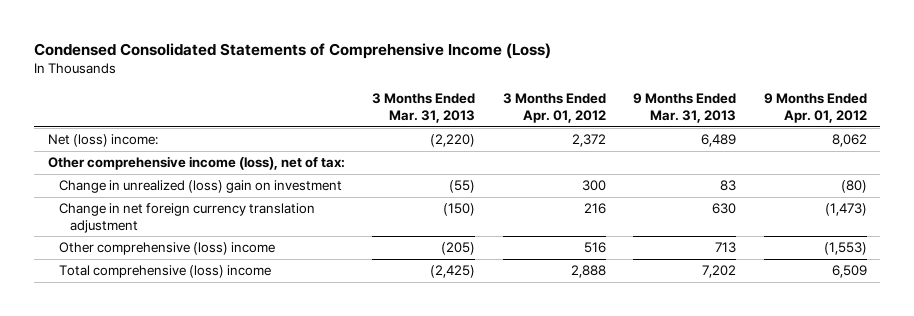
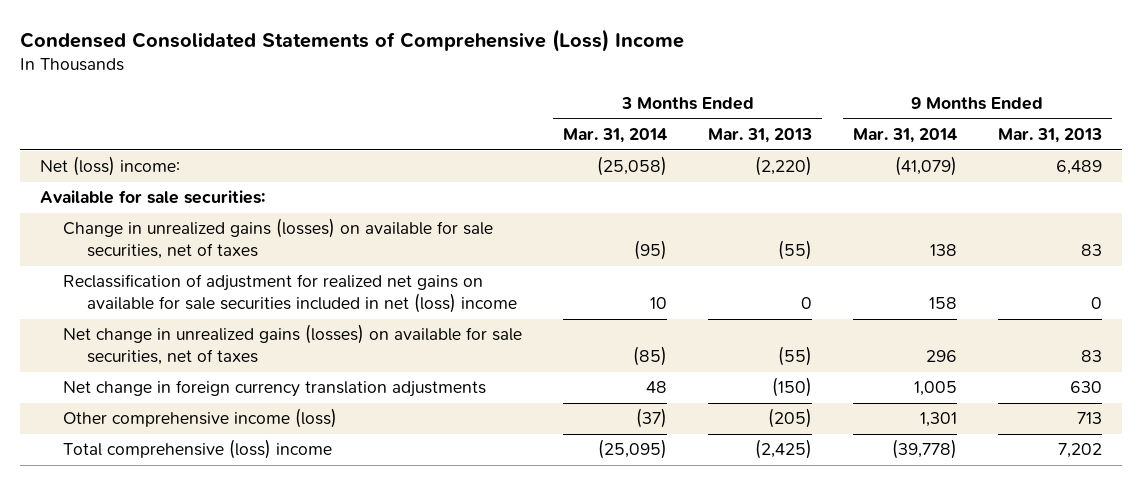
[33,43,551,60] Condensed Consolidated Statements of Comprehensive Income (Loss) -> [19,28,684,52] Condensed Consolidated Statements of Comprehensive (Loss) Income
[502,93,606,124] 3 Months Ended Apr. 01, 2012 -> none
[763,93,867,124] 9 Months Ended Apr. 01, 2012 -> none
none -> [563,127,668,143] Mar. 31, 2014
none -> [852,127,957,143] Mar. 31, 2014
[47,156,345,171] Other comprehensive income (loss), net of tax: -> none
none -> [40,190,266,205] Available for sale securities:
[58,180,342,194] Change in unrealized (loss) gain on investment -> [63,218,494,260] Change in unrealized gains (losses) on available for sale securities, net of taxes
none -> [63,274,517,314] Reclassification of adjustment for realized net gains on available for sale securities included in net (loss) income
none -> [63,324,523,366] Net change in unrealized gains (losses) on available for sale securities, net of taxes
[58,203,315,233] Change in net foreign currency translation adjustment -> [63,380,487,398] Net change in foreign currency translation adjustments
[58,242,275,256] Other comprehensive (loss) income -> [63,408,338,429] Other comprehensive income (loss)

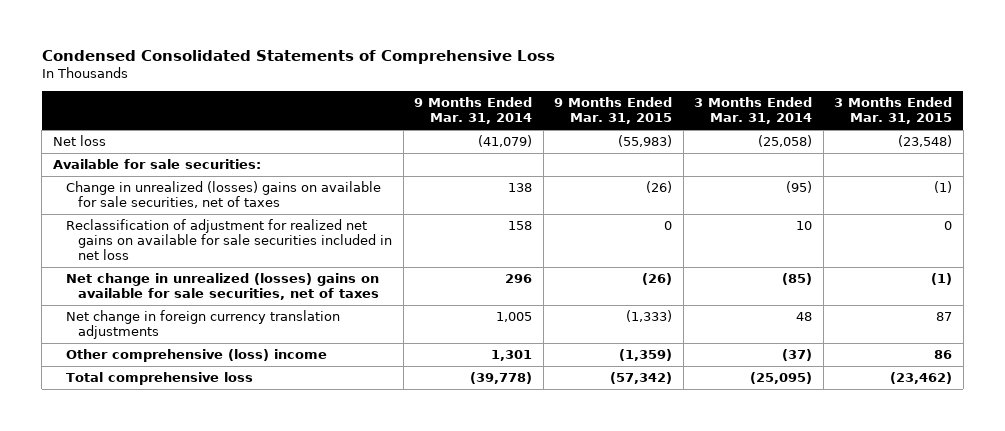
[19,28,684,52] Condensed Consolidated Statements of Comprehensive (Loss) Income -> [41,50,555,65] Condensed Consolidated Statements of Comprehensive Loss
[708,127,813,143] Mar. 31, 2013 -> none
[997,127,1102,143] Mar. 31, 2013 -> none
none -> [554,97,673,125] 9 Months Ended Mar. 31, 2015
none -> [834,97,953,125] 3 Months Ended Mar. 31, 2015
[40,156,181,177] Net (loss) income: -> [52,135,106,147] Net loss
[63,218,494,260] Change in unrealized gains (losses) on available for sale securities, net of taxes -> [65,181,381,209] Change in unrealized (losses) gains on available for sale securities, net of taxes
[63,274,517,314] Reclassification of adjustment for realized net gains on available for sale securities included in net (loss) income -> [65,219,393,261] Reclassification of adjustment for realized net gains on available for sale securities included in net loss
[63,324,523,366] Net change in unrealized gains (losses) on available for sale securities, net of taxes -> [65,273,380,301] Net change in unrealized (losses) gains on available for sale securities, net of taxes
[63,408,338,429] Other comprehensive income (loss) -> [65,349,327,363] Other comprehensive (loss) income
[63,439,333,460] Total comprehensive (loss) income -> [65,372,253,386] Total comprehensive loss

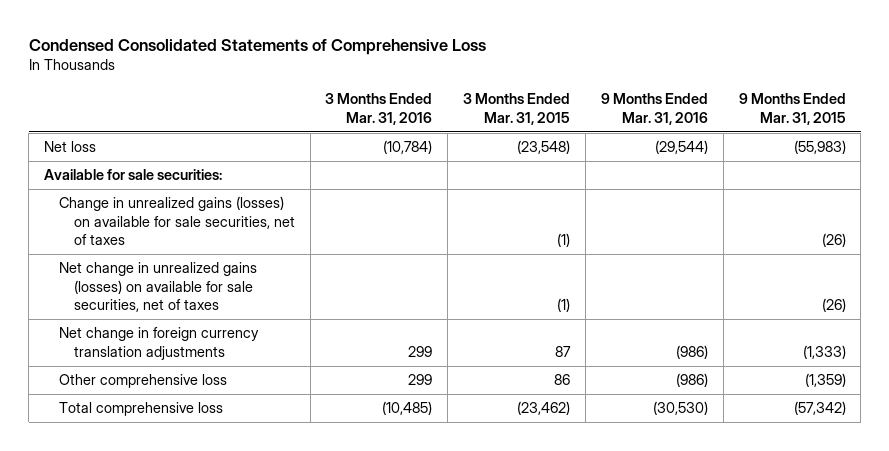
[414,97,533,125] 9 Months Ended Mar. 31, 2014 -> none
[694,97,813,125] 3 Months Ended Mar. 31, 2014 -> none
none -> [325,93,433,125] 3 Months Ended Mar. 31, 2016
none -> [600,93,708,125] 9 Months Ended Mar. 31, 2016
[65,219,393,261] Reclassification of adjustment for realized net gains on available for sale securities included in net loss -> none
[65,181,381,209] Change in unrealized (losses) gains on available for sale securities, net of taxes -> [58,196,295,246] Change in unrealized gains (losses) on available for sale securities, net of taxes
[65,273,380,301] Net change in unrealized (losses) gains on available for sale securities, net of taxes -> [58,262,257,313] Net change in unrealized gains (losses) on available for sale securities, net of taxes
[65,349,327,363] Other comprehensive (loss) income -> [58,374,227,389] Other comprehensive loss

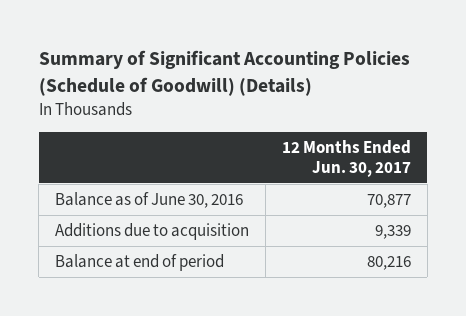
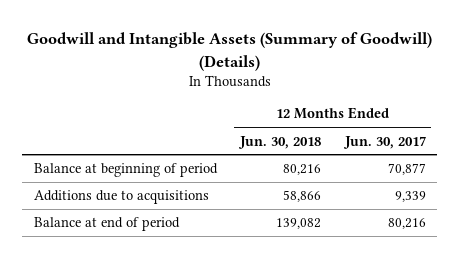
[38,50,410,96] Summary of Significant Accounting Policies (Schedule of Goodwill) (Details) -> [26,32,432,71] Goodwill and Intangible Assets (Summary of Goodwill) (Details)
none -> [238,135,322,149] Jun. 30, 2018
[55,192,244,209] Balance as of June 30, 2016 -> [33,163,218,178] Balance at beginning of period
[55,223,250,241] Additions due to acquisition -> [33,190,209,205] Additions due to acquisitions

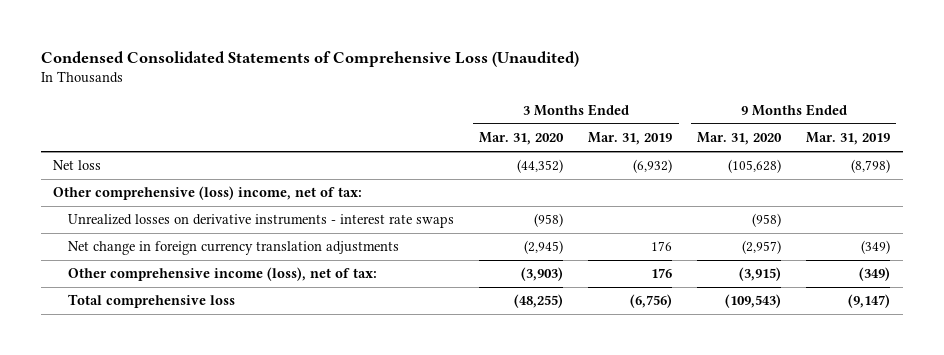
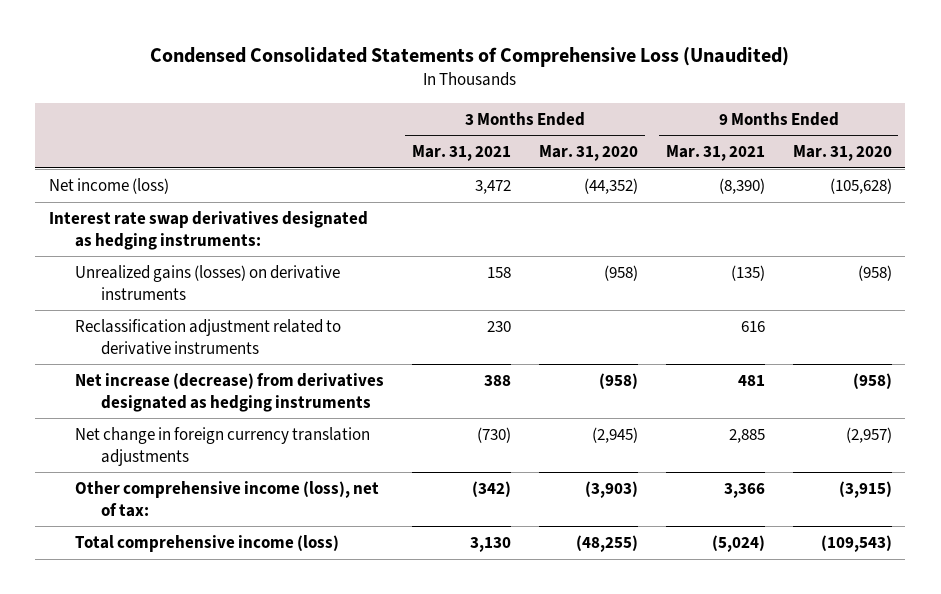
[588,132,673,146] Mar. 31, 2019 -> none
[806,132,891,146] Mar. 31, 2019 -> none
none -> [411,145,511,162] Mar. 31, 2021
none -> [665,145,765,162] Mar. 31, 2021
[53,186,363,201] Other comprehensive (loss) income, net of tax: -> none
[53,160,102,171] Net loss -> [49,178,170,195] Net income (loss)
none -> [49,211,369,250] Interest rate swap derivatives designated as hedging instruments:
[68,214,455,229] Unrealized losses on derivative instruments - interest rate swaps -> [75,265,341,300] Unrealized gains (losses) on derivative instruments
none -> [75,319,342,355] Reclassification adjustment related to derivative instruments
none -> [75,373,385,412] Net increase (decrease) from derivatives designated as hedging instruments
[68,294,236,309] Total comprehensive loss -> [75,535,340,553] Total comprehensive income (loss)

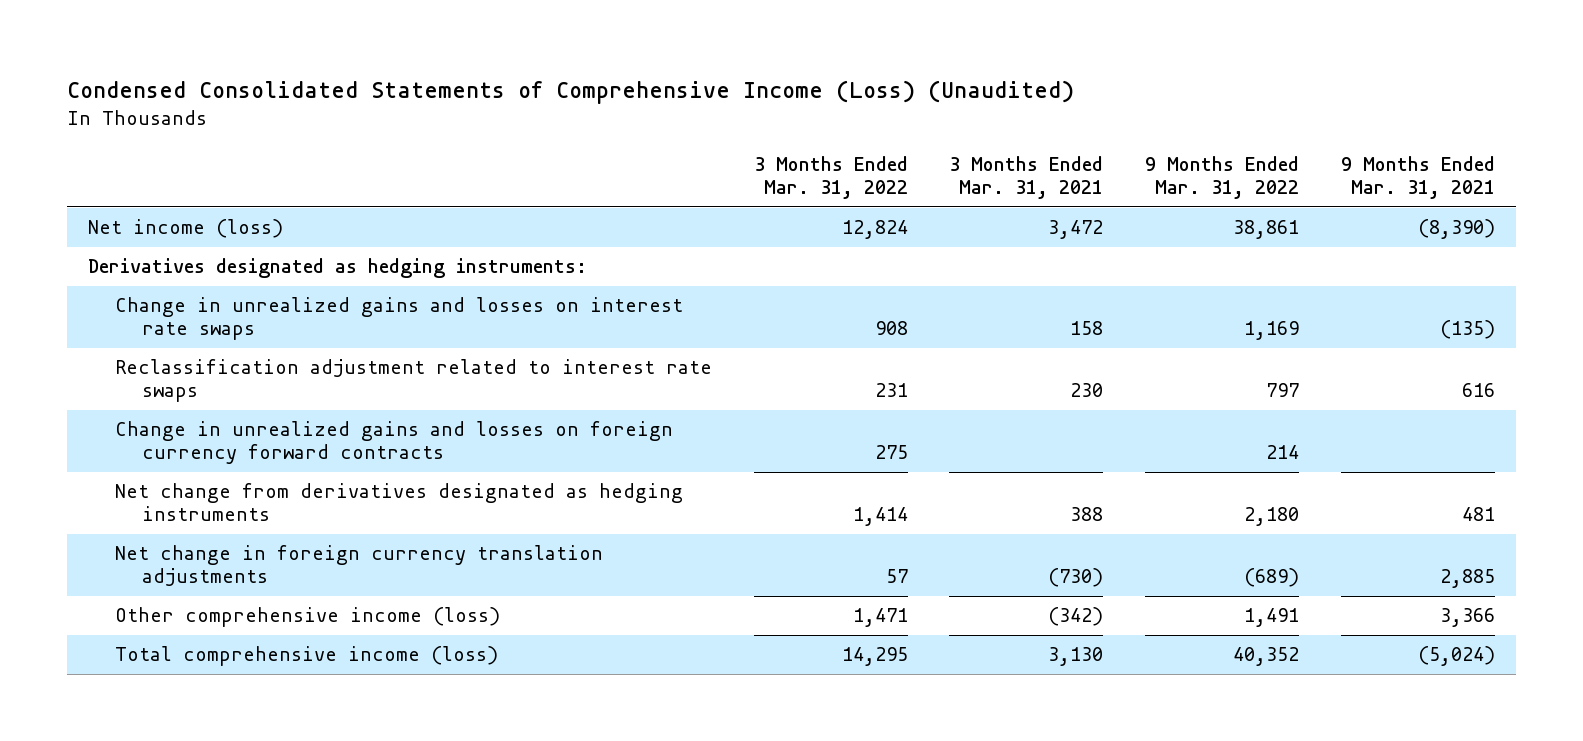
[150,47,790,68] Condensed Consolidated Statements of Comprehensive Loss (Unaudited) -> [66,79,1074,104] Condensed Consolidated Statements of Comprehensive Income (Loss) (Unaudited)
[538,145,638,162] Mar. 31, 2020 -> none
[792,145,892,162] Mar. 31, 2020 -> none
none -> [753,155,908,200] 3 Months Ended Mar. 31, 2022
none -> [1145,155,1300,200] 9 Months Ended Mar. 31, 2022
[49,211,369,250] Interest rate swap derivatives designated as hedging instruments: -> [87,258,587,279] Derivatives designated as hedging instruments:
[75,265,341,300] Unrealized gains (losses) on derivative instruments -> [114,297,683,341] Change in unrealized gains and losses on interest rate swaps
[75,319,342,355] Reclassification adjustment related to derivative instruments -> [114,359,712,403] Reclassification adjustment related to interest rate swaps
none -> [114,421,673,465] Change in unrealized gains and losses on foreign currency forward contracts
[75,373,385,412] Net increase (decrease) from derivatives designated as hedging instruments -> [114,483,683,522] Net change from derivatives designated as hedging instruments
[75,481,380,517] Other comprehensive income (loss), net of tax: -> [114,607,500,628] Other comprehensive income (loss)

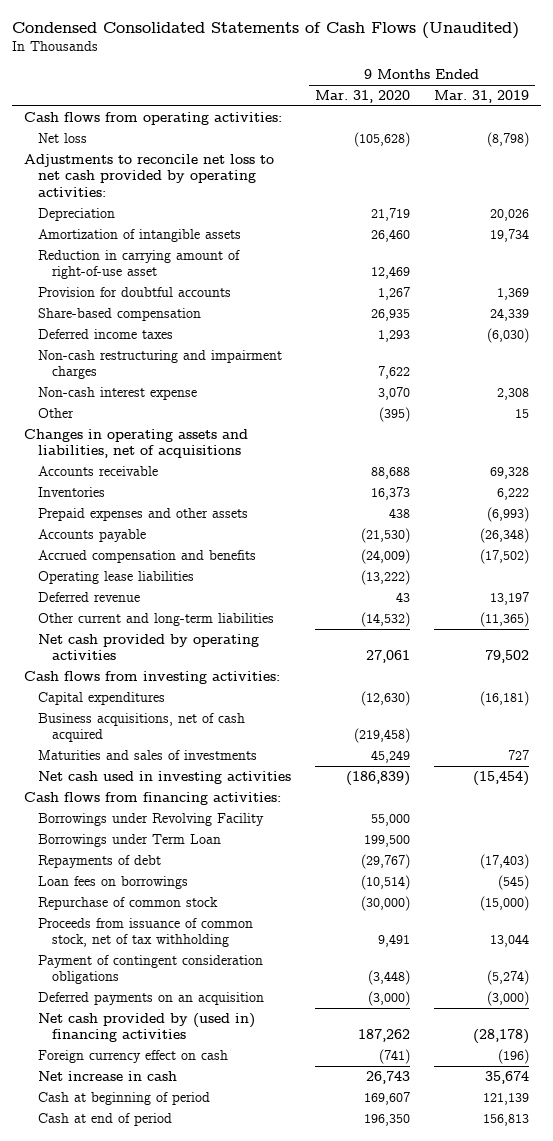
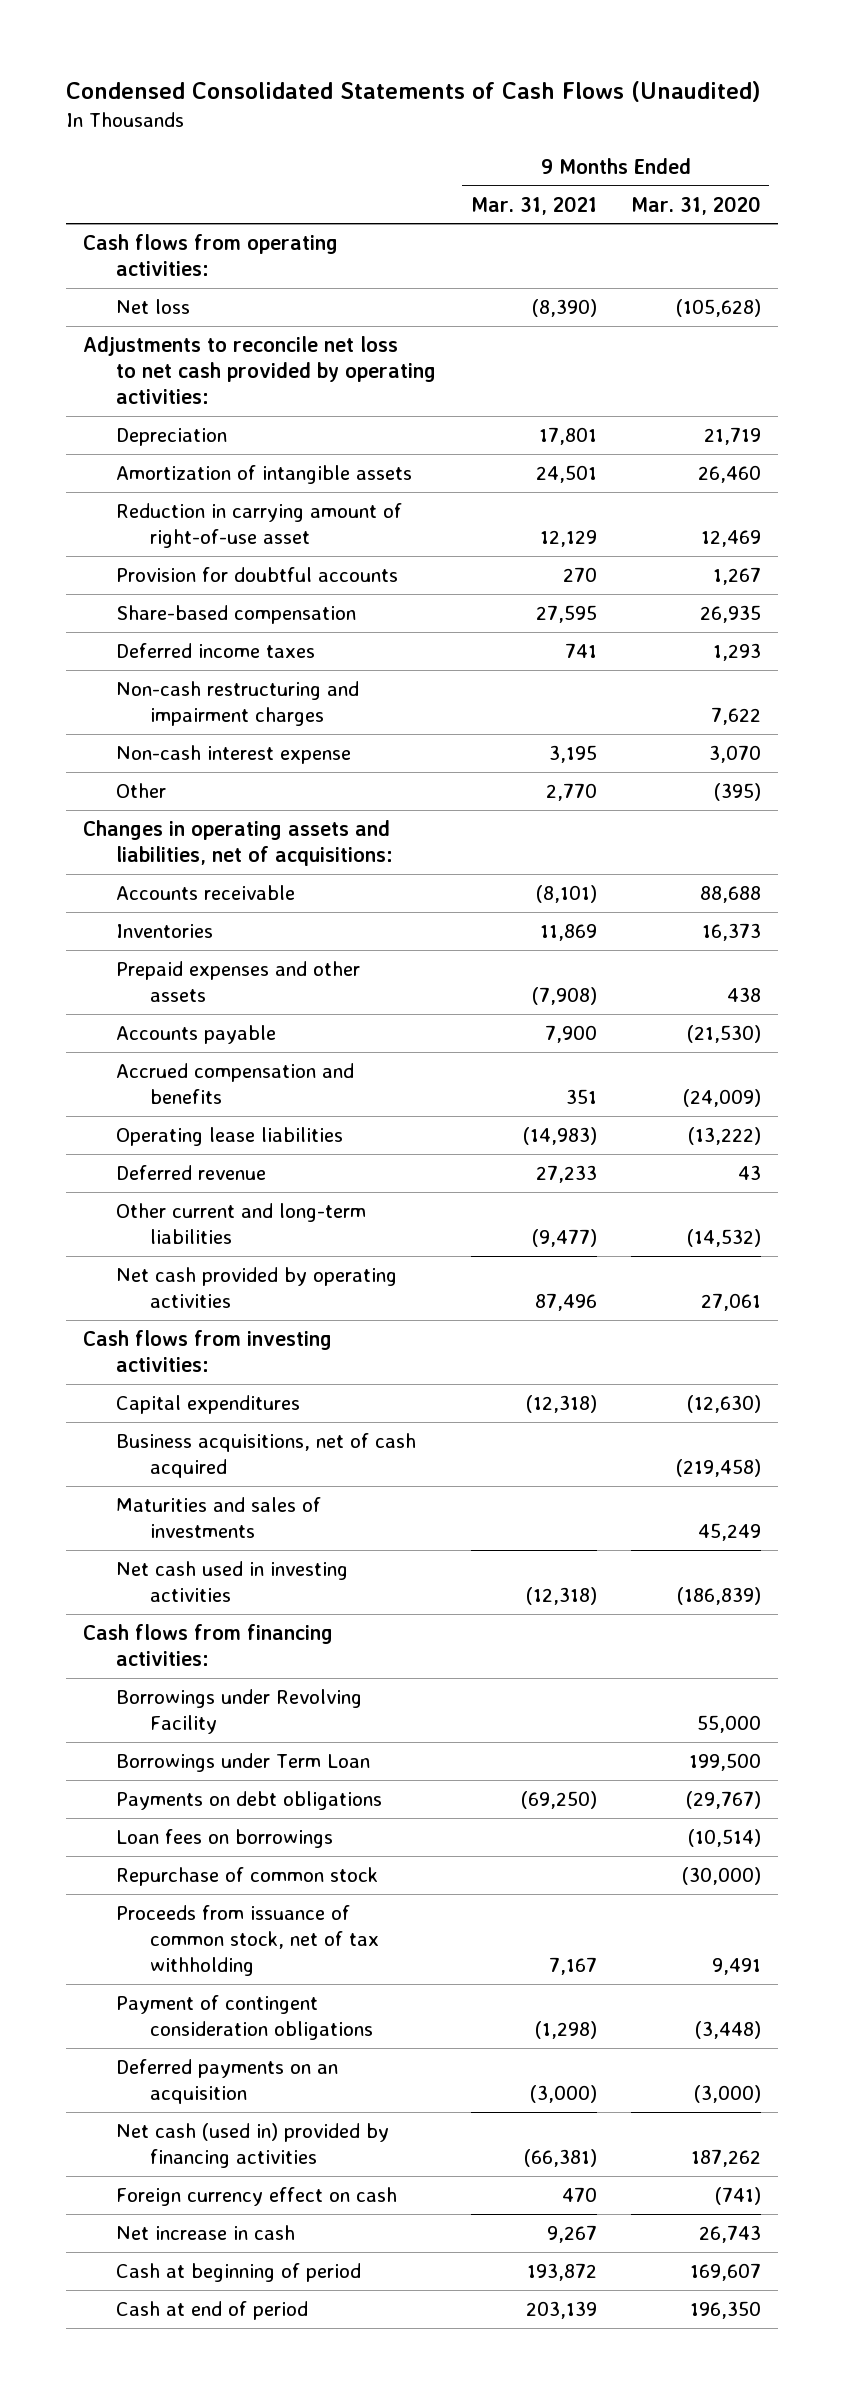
[434,89,530,103] Mar. 31, 2019 -> none
none -> [470,195,597,215] Mar. 31, 2021
[23,428,248,459] Changes in operating assets and liabilities, net of acquisitions -> [82,819,394,866] Changes in operating assets and liabilities, net of acquisitions:
[38,854,162,868] Repayments of debt -> [116,1790,383,1810] Payments on debt obligations
[38,1012,256,1043] Net cash provided by (used in) financing activities -> [116,2122,390,2168] Net cash (used in) provided by financing activities

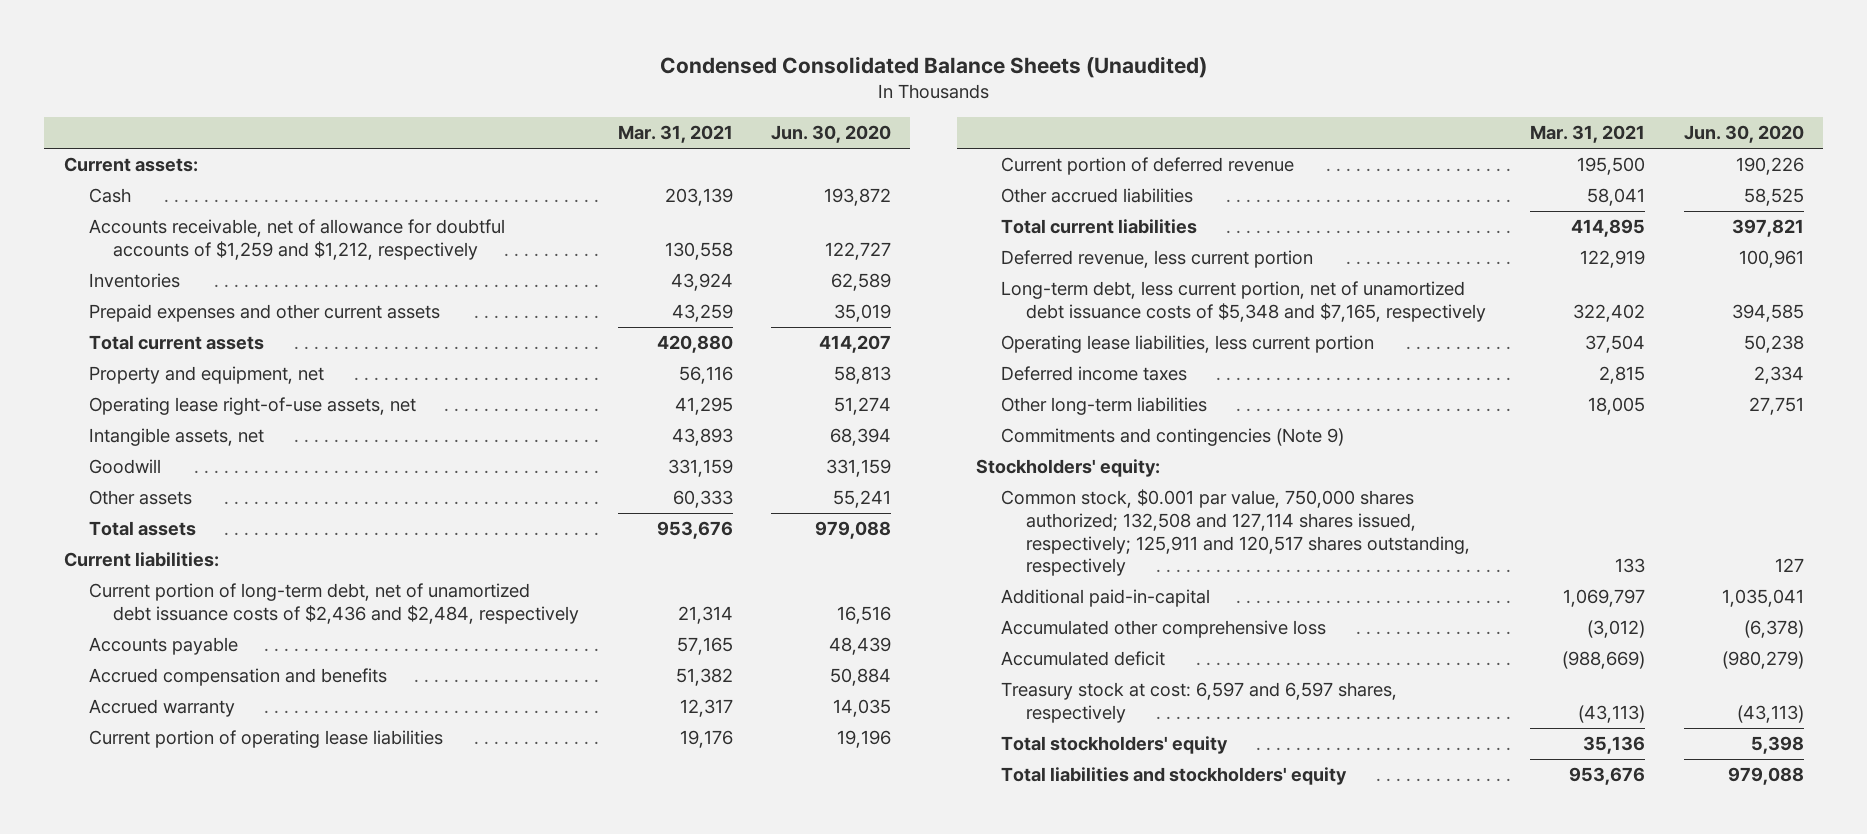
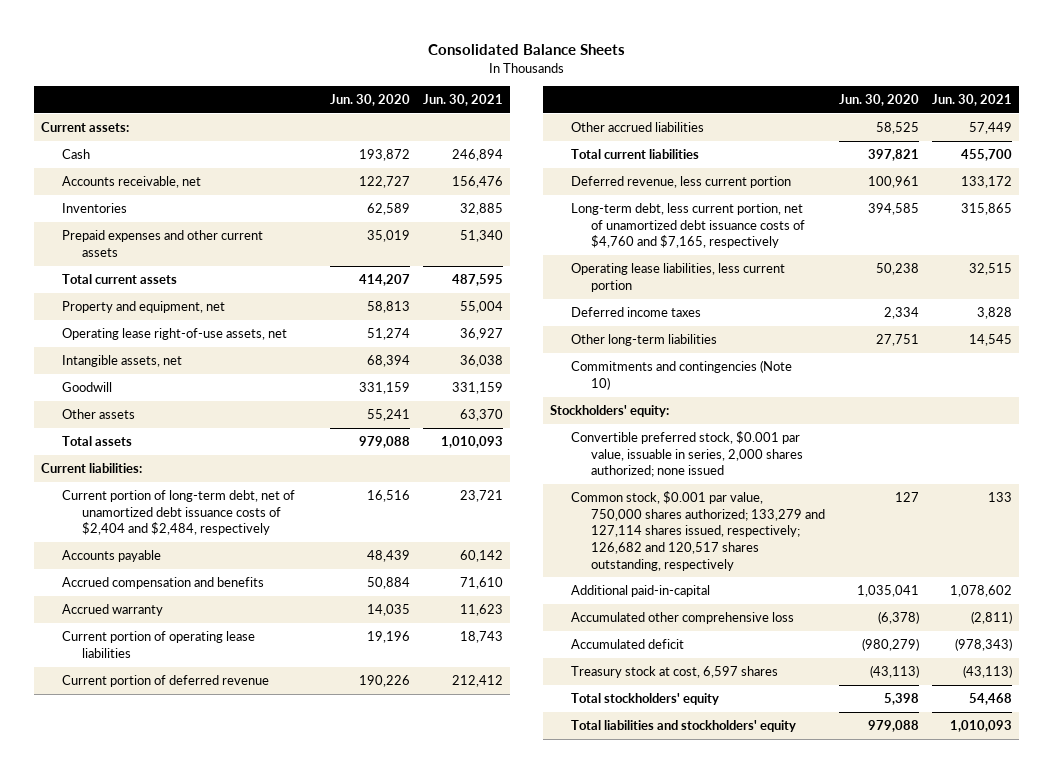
[659,56,1207,79] Condensed Consolidated Balance Sheets (Unaudited) -> [427,43,625,55] Consolidated Balance Sheets
[617,125,733,144] Mar. 31, 2021 -> none
none -> [423,94,504,107] Jun. 30, 2021
[88,219,505,260] Accounts receivable, net of allowance for doubtful accounts of $1,259 and $1,212, respectively -> [61,176,201,189] Accounts receivable, net
[88,583,580,624] Current portion of long-term debt, net of unamortized debt issuance costs of $2,436 and $2,484, respectively -> [61,490,295,536] Current portion of long-term debt, net of unamortized debt issuance costs of $2,404 and $2,484, respectively
[1000,281,1486,322] Long-term debt, less current portion, net of unamortized debt issuance costs of $5,348 and $7,165, respectively -> [570,203,806,249] Long-term debt, less current portion, net of unamortized debt issuance costs of $4,760 and $7,165, respectively
[1000,428,1344,447] Commitments and contingencies (Note 9) -> [570,360,792,390] Commitments and contingencies (Note 10)
none -> [570,431,804,478] Convertible preferred stock, $0.001 par value, issuable in series, 2,000 shares authorized; none issued
[1000,489,1470,577] Common stock, $0.001 par value, 750,000 shares authorized; 132,508 and 127,114 shares issued, respectively; 125,911 and 120,517 shares outstanding, respectively -> [570,491,826,571] Common stock, $0.001 par value, 750,000 shares authorized; 133,279 and 127,114 shares issued, respectively; 126,682 and 120,517 shares outstanding, respectively
[1000,682,1397,723] Treasury stock at cost: 6,597 and 6,597 shares, respectively -> [570,666,778,679] Treasury stock at cost, 6,597 shares

